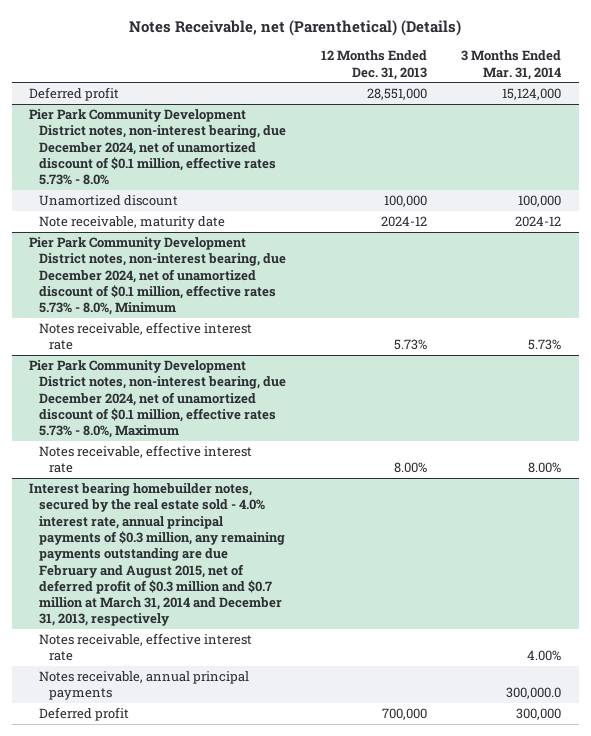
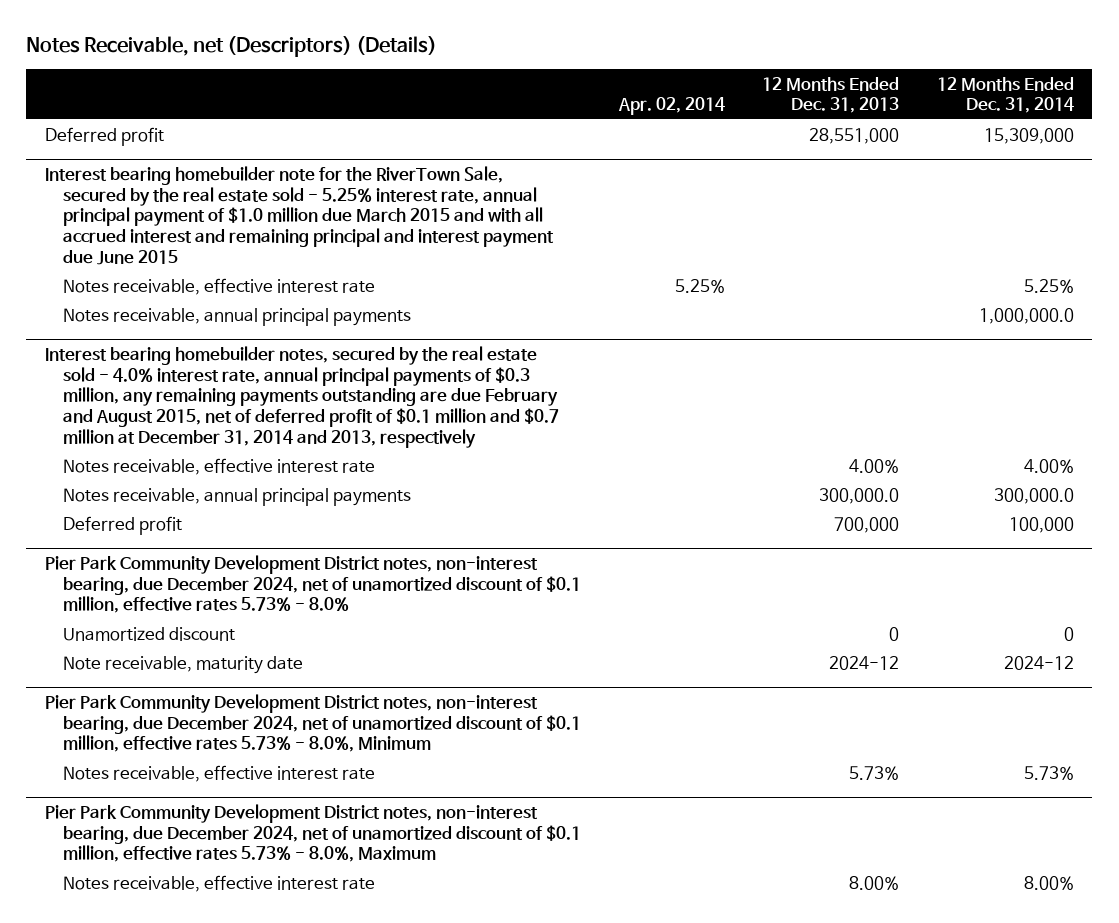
[129,20,462,37] Notes Receivable, net (Parenthetical) (Details) -> [26,36,438,58] Notes Receivable, net (Descriptors) (Details)
[461,50,562,80] 3 Months Ended Mar. 31, 2014 -> none
none -> [617,97,725,116] Apr. 02, 2014
none -> [936,76,1074,114] 12 Months Ended Dec. 31, 2014
none -> [44,165,554,265] Interest bearing homebuilder note for the RiverTown Sale, secured by the real estate sold - 5.25% interest rate, annual principal payment of $1.0 million due March 2015 and with all accrued interest and remaining principal and interest payment due June 2015
none -> [62,277,375,295] Notes receivable, effective interest rate
none -> [62,307,411,326] Notes receivable, annual principal payments
none -> [44,345,559,448] Interest bearing homebuilder notes, secured by the real estate sold - 4.0% interest rate, annual principal payments of $0.3 million, any remaining payments outstanding are due February and August 2015, net of deferred profit of $0.1 million and $0.7 million at December 31, 2014 and 2013, respectively
none -> [62,457,375,475] Notes receivable, effective interest rate
none -> [62,487,411,506] Notes receivable, annual principal payments
none -> [62,515,182,535] Deferred profit
[383,195,427,208] 100,000 -> [889,626,900,641] 0
[29,483,285,627] Interest bearing homebuilder notes, secured by the real estate sold - 4.0% interest rate, annual principal payments of $0.3 million, any remaining payments outstanding are due February and August 2015, net of deferred profit of $0.3 million and $0.7 million at March 31, 2014 and December 31, 2013, respectively -> none
[38,633,252,662] Notes receivable, effective interest rate -> none
[38,671,249,701] Notes receivable, annual principal payments -> none
[38,707,129,722] Deferred profit -> none

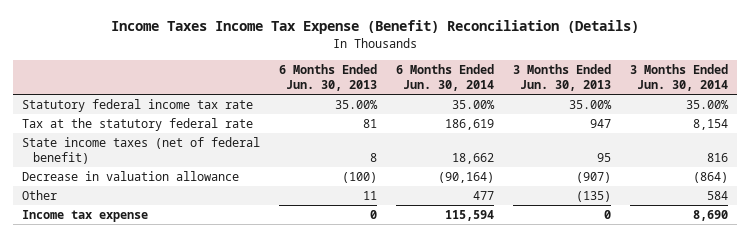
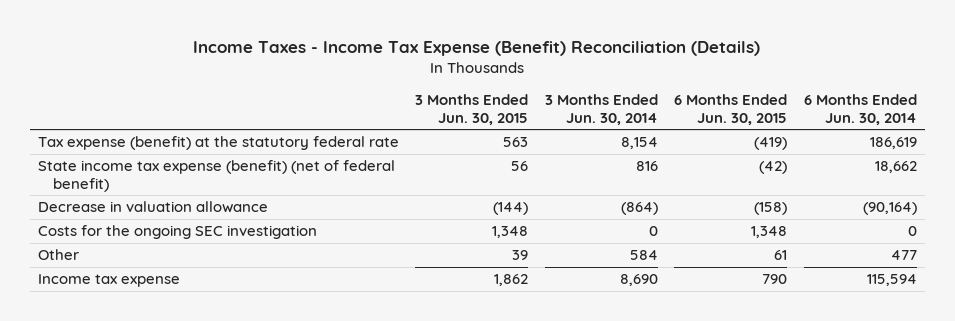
[110,20,639,35] Income Taxes Income Tax Expense (Benefit) Reconciliation (Details) -> [193,40,761,56] Income Taxes - Income Tax Expense (Benefit) Reconciliation (Details)
[279,63,378,92] 6 Months Ended Jun. 30, 2013 -> none
[512,63,611,92] 3 Months Ended Jun. 30, 2013 -> none
none -> [415,94,529,125] 3 Months Ended Jun. 30, 2015
none -> [674,94,788,125] 6 Months Ended Jun. 30, 2015
[22,98,254,112] Statutory federal income tax rate -> none
[22,117,254,131] Tax at the statutory federal rate -> [37,136,399,151] Tax expense (benefit) at the statutory federal rate
[22,136,261,165] State income taxes (net of federal benefit) -> [37,160,395,192] State income tax expense (benefit) (net of federal benefit)
none -> [37,225,317,240] Costs for the ongoing SEC investigation

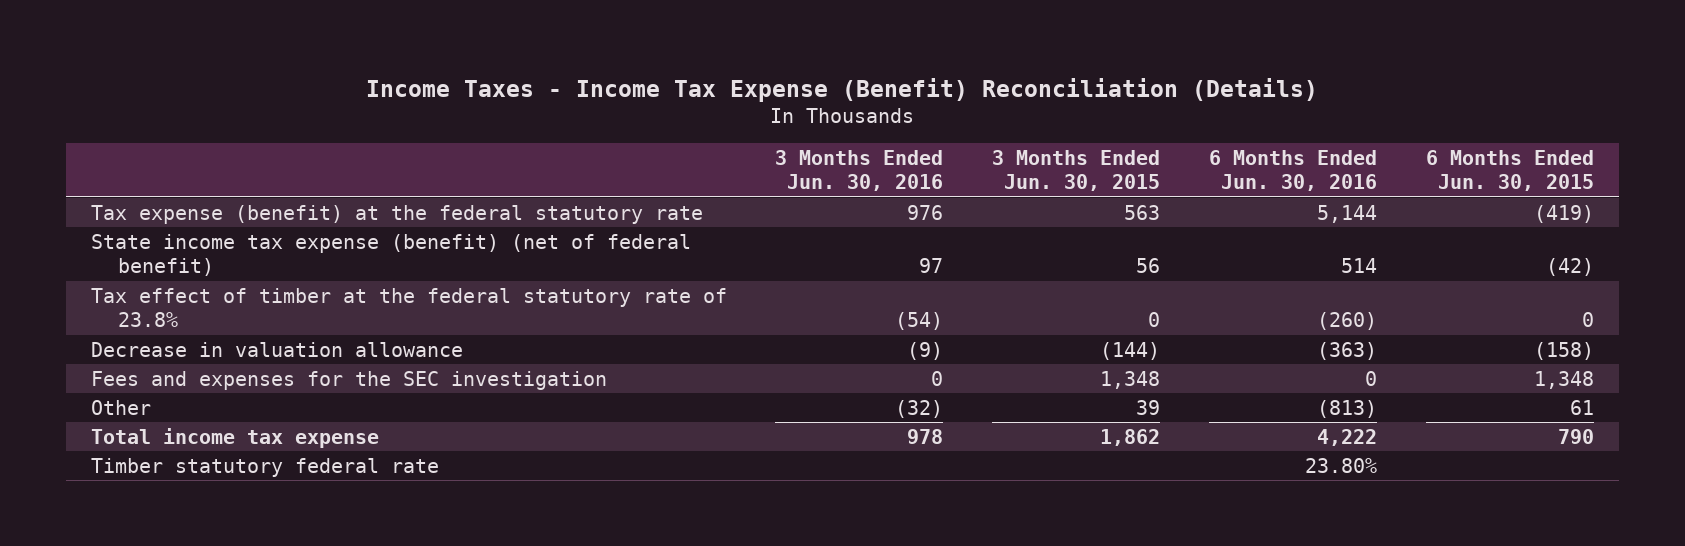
[544,94,658,125] 3 Months Ended Jun. 30, 2014 -> none
[803,94,917,125] 6 Months Ended Jun. 30, 2014 -> none
none -> [775,150,944,192] 3 Months Ended Jun. 30, 2016
none -> [1209,150,1378,192] 6 Months Ended Jun. 30, 2016
[37,136,399,151] Tax expense (benefit) at the statutory federal rate -> [90,204,703,224] Tax expense (benefit) at the federal statutory rate
none -> [90,287,727,327] Tax effect of timber at the federal statutory rate of 23.8%
[37,225,317,240] Costs for the ongoing SEC investigation -> [90,370,607,390] Fees and expenses for the SEC investigation
[37,274,180,288] Income tax expense -> [90,427,379,448] Total income tax expense
none -> [90,457,439,477] Timber statutory federal rate

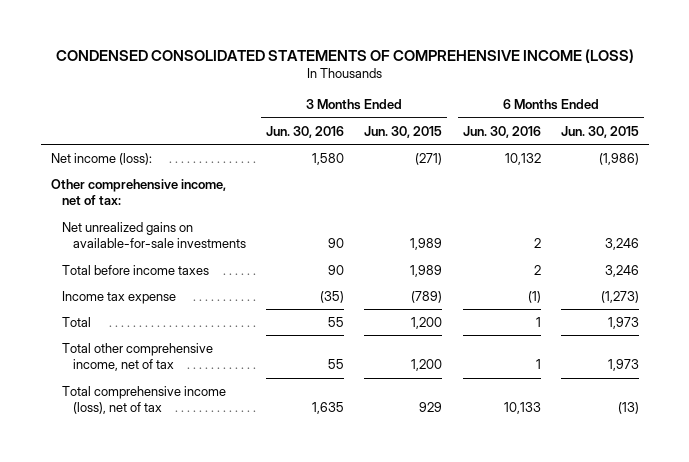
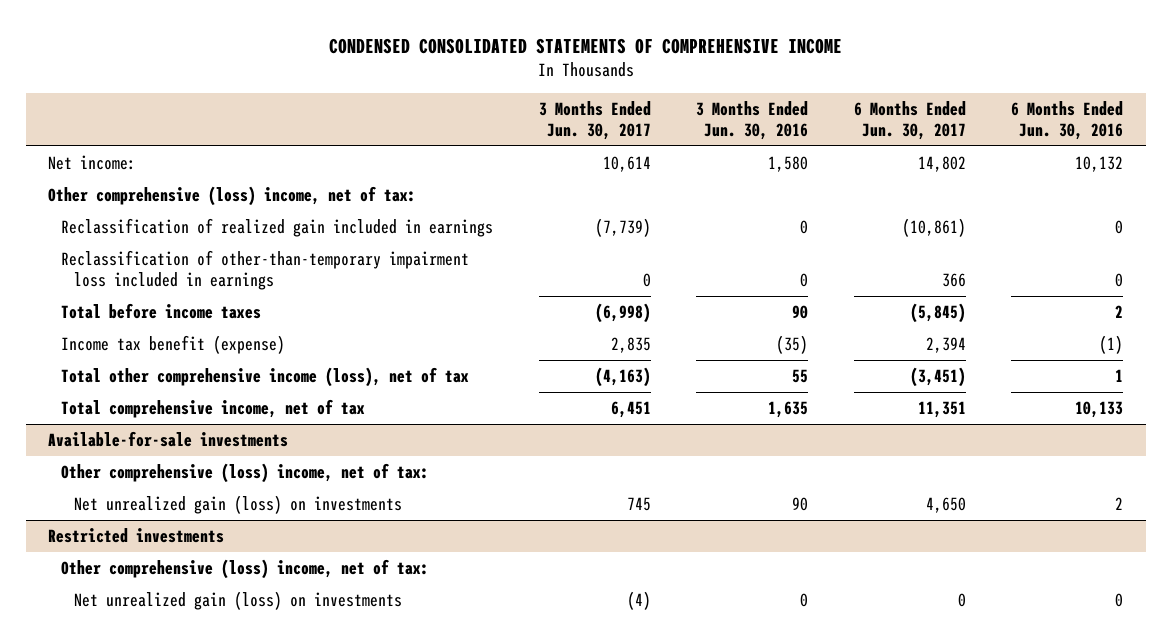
[55,48,634,63] CONDENSED CONSOLIDATED STATEMENTS OF COMPREHENSIVE INCOME (LOSS) -> [328,37,842,54] CONDENSED CONSOLIDATED STATEMENTS OF COMPREHENSIVE INCOME
[364,125,443,138] Jun. 30, 2015 -> none
[560,125,639,138] Jun. 30, 2015 -> none
none -> [538,101,651,141] 3 Months Ended Jun. 30, 2017
none -> [853,101,966,141] 6 Months Ended Jun. 30, 2017
[61,221,247,249] Net unrealized gains on available-for-sale investments -> none
[50,152,152,165] Net income (loss): -> [48,154,137,170] Net income:
[50,178,226,206] Other comprehensive income, net of tax: -> [48,185,417,206] Other comprehensive (loss) income, net of tax:
none -> [61,217,494,237] Reclassification of realized gain included in earnings
none -> [61,249,470,291] Reclassification of other-than-temporary impairment loss included in earnings
[61,316,91,327] Total -> none
[61,290,176,304] Income tax expense -> [61,334,286,354] Income tax benefit (expense)
[61,342,213,372] Total other comprehensive income, net of tax -> [61,366,470,387] Total other comprehensive income (loss), net of tax
[61,385,226,415] Total comprehensive income (loss), net of tax -> [61,398,366,418] Total comprehensive income, net of tax
none -> [48,430,289,447] Available-for-sale investments
none -> [61,462,430,483] Other comprehensive (loss) income, net of tax:
none -> [74,494,403,514] Net unrealized gain (loss) on investments
none -> [48,527,225,543] Restricted investments
none -> [61,558,430,579] Other comprehensive (loss) income, net of tax:
none -> [74,590,403,610] Net unrealized gain (loss) on investments

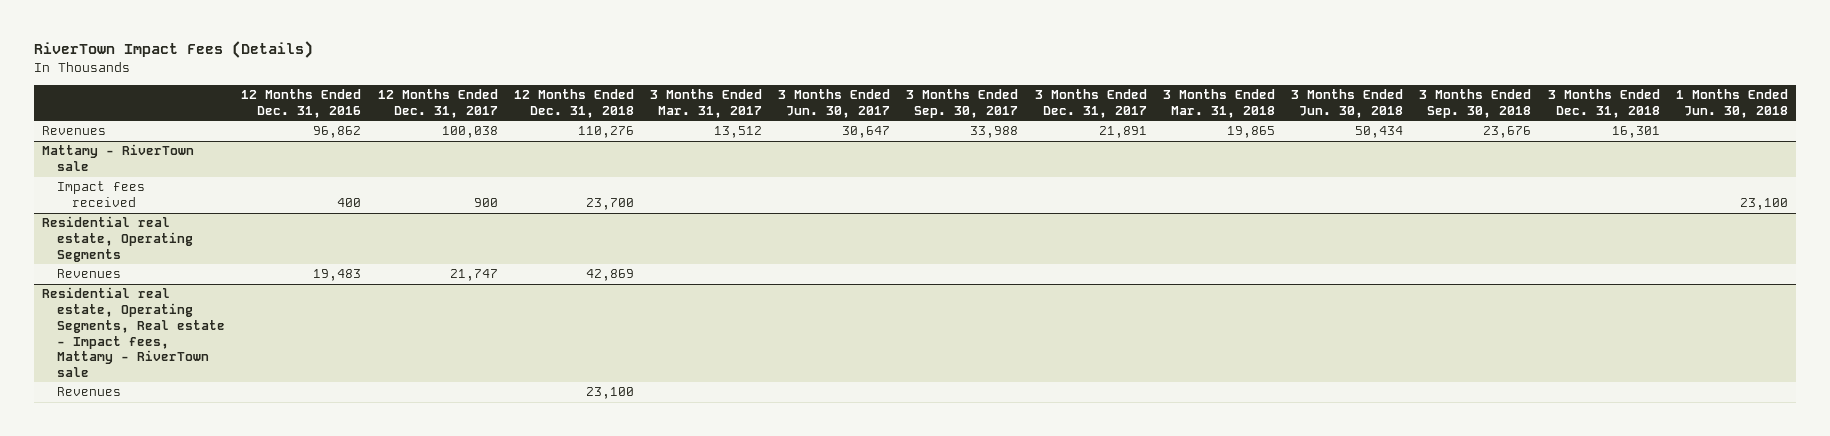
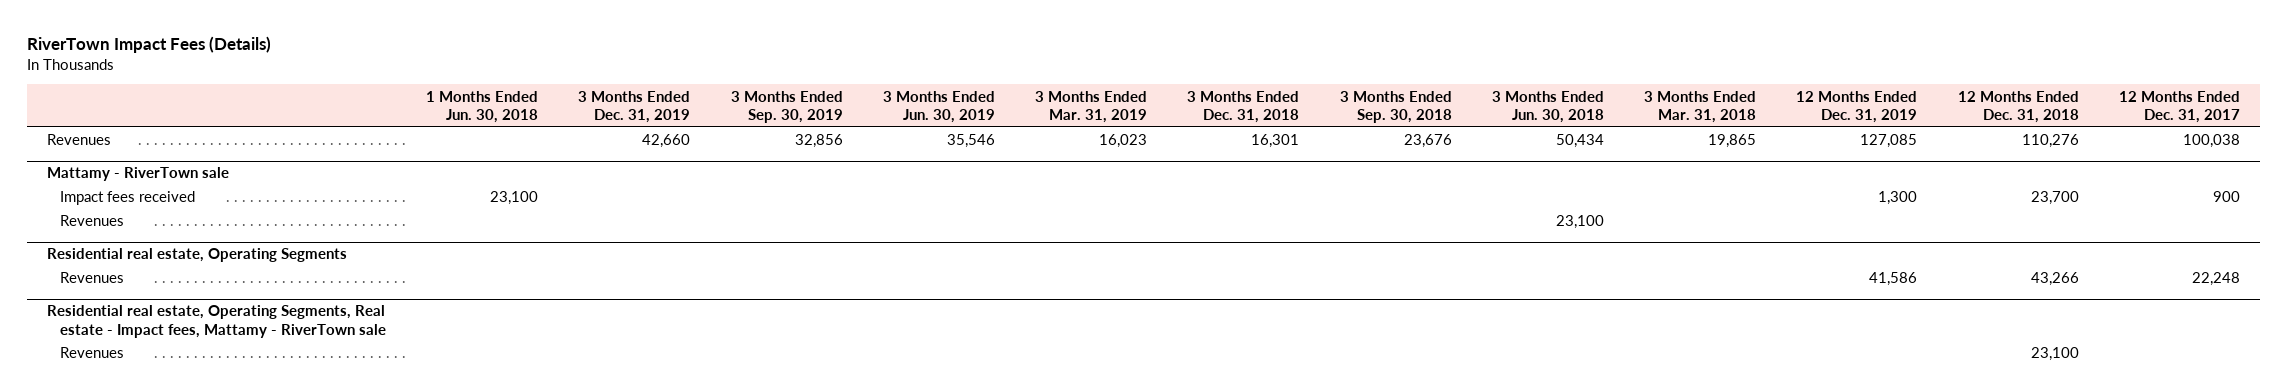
[241,89,362,118] 12 Months Ended Dec. 31, 2016 -> none
[650,89,763,118] 3 Months Ended Mar. 31, 2017 -> none
[778,89,891,118] 3 Months Ended Jun. 30, 2017 -> none
[906,89,1019,118] 3 Months Ended Sep. 30, 2017 -> none
[1034,89,1147,118] 3 Months Ended Dec. 31, 2017 -> none
none -> [578,90,691,124] 3 Months Ended Dec. 31, 2019
none -> [730,90,843,124] 3 Months Ended Sep. 30, 2019
none -> [882,90,995,124] 3 Months Ended Jun. 30, 2019
none -> [1035,90,1148,124] 3 Months Ended Mar. 31, 2019
none -> [1796,90,1918,124] 12 Months Ended Dec. 31, 2019
none -> [59,215,124,227] Revenues
[449,269,498,282] 21,747 -> [2191,272,2240,287] 22,248
[585,269,634,282] 42,869 -> [2030,272,2079,287] 43,266

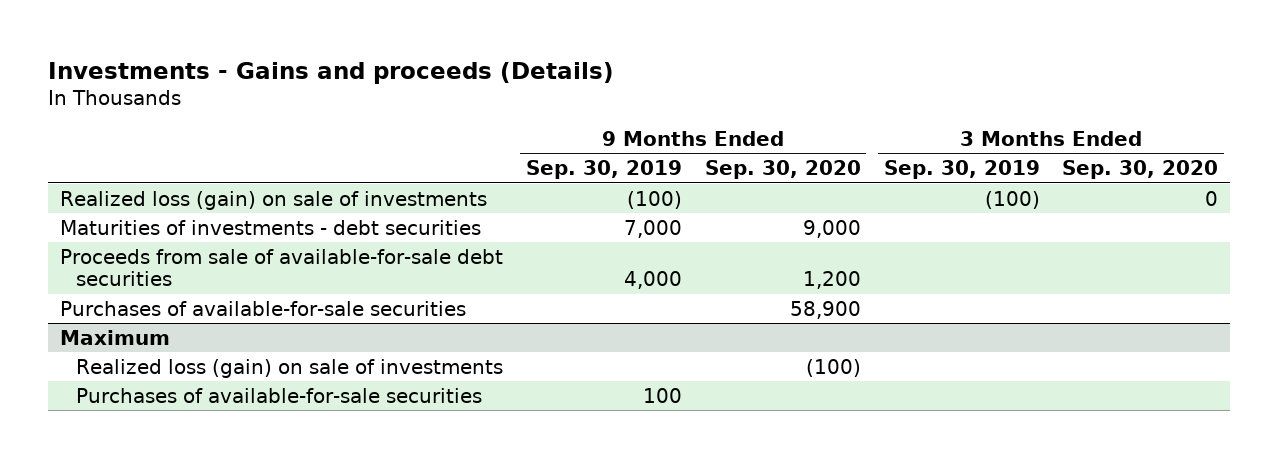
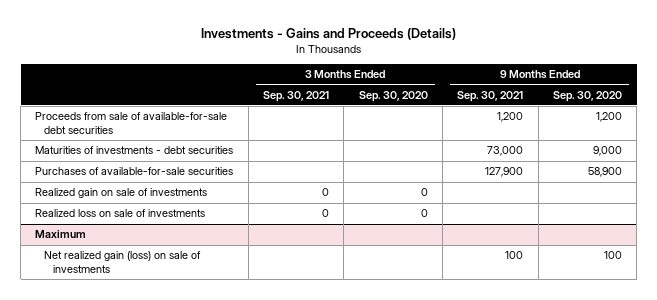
[48,61,615,84] Investments - Gains and proceeds (Details) -> [200,27,456,40] Investments - Gains and Proceeds (Details)
[525,160,682,180] Sep. 30, 2019 -> none
[883,160,1040,180] Sep. 30, 2019 -> none
none -> [262,90,329,102] Sep. 30, 2021
none -> [457,90,524,102] Sep. 30, 2021
[59,190,487,210] Realized loss (gain) on sale of investments -> none
[59,219,481,235] Maturities of investments - debt securities -> [35,146,234,155] Maturities of investments - debt securities
none -> [35,188,208,199] Realized gain on sale of investments
none -> [35,209,206,218] Realized loss on sale of investments
[75,387,482,403] Purchases of available-for-sale securities -> none
[75,358,503,378] Realized loss (gain) on sale of investments -> [44,251,202,273] Net realized gain (loss) on sale of investments
[805,358,861,377] (100) -> [603,251,622,260] 100

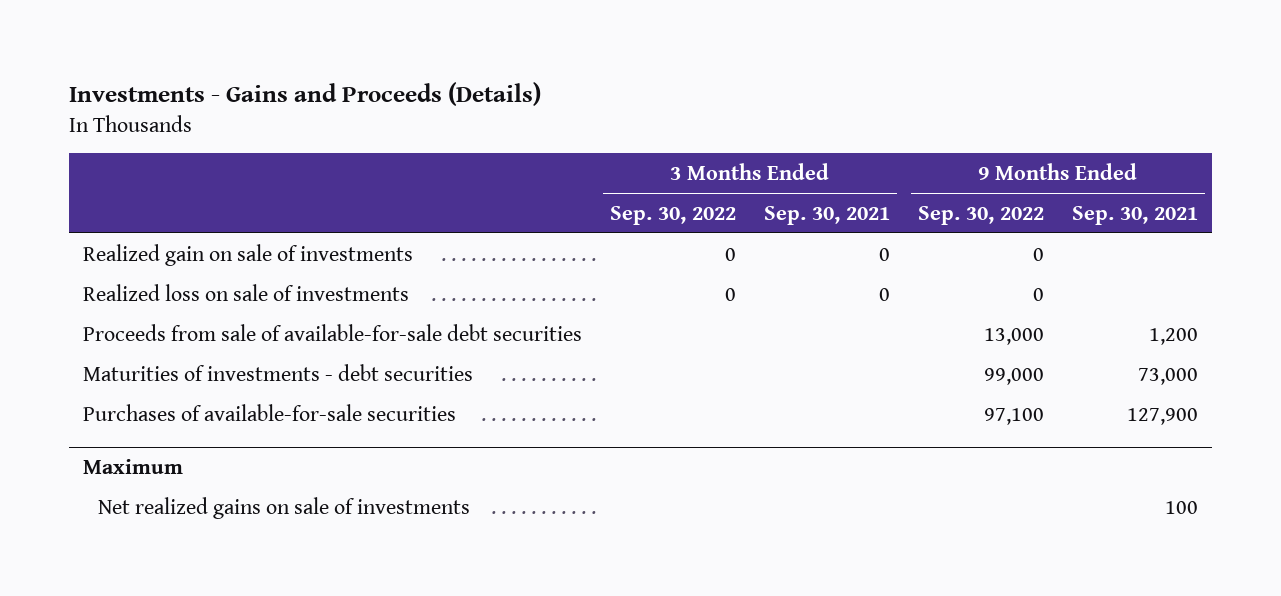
[358,90,428,102] Sep. 30, 2020 -> none
[552,90,622,102] Sep. 30, 2020 -> none
none -> [609,205,736,225] Sep. 30, 2022
none -> [917,205,1044,225] Sep. 30, 2022
[35,188,208,199] Realized gain on sale of investments -> [82,243,413,266] Realized gain on sale of investments
[35,209,206,218] Realized loss on sale of investments -> [82,283,409,301] Realized loss on sale of investments
[44,251,202,273] Net realized gain (loss) on sale of investments -> [98,496,471,519] Net realized gains on sale of investments

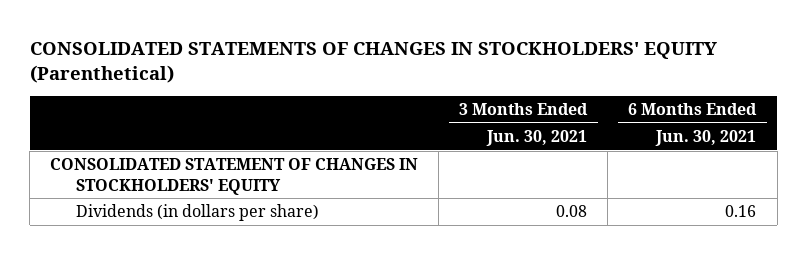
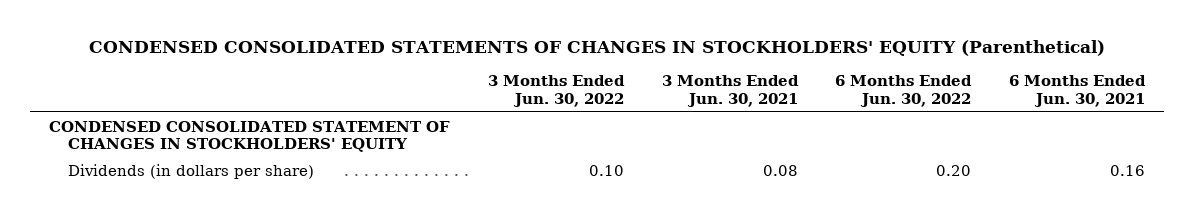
[29,41,717,83] CONSOLIDATED STATEMENTS OF CHANGES IN STOCKHOLDERS' EQUITY (Parenthetical) -> [89,39,1106,56] CONDENSED CONSOLIDATED STATEMENTS OF CHANGES IN STOCKHOLDERS' EQUITY (Parenthetical)
none -> [487,75,625,107] 3 Months Ended Jun. 30, 2022
none -> [835,75,973,107] 6 Months Ended Jun. 30, 2022
[50,158,419,195] CONSOLIDATED STATEMENT OF CHANGES IN STOCKHOLDERS' EQUITY -> [49,120,451,153] CONDENSED CONSOLIDATED STATEMENT OF CHANGES IN STOCKHOLDERS' EQUITY

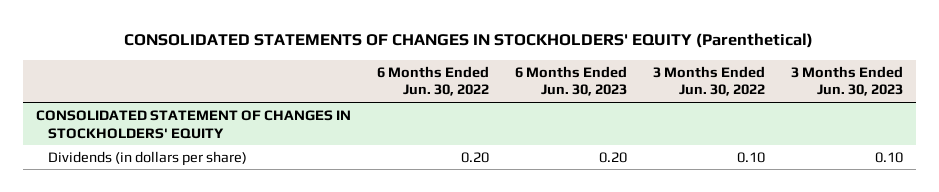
[89,39,1106,56] CONDENSED CONSOLIDATED STATEMENTS OF CHANGES IN STOCKHOLDERS' EQUITY (Parenthetical) -> [124,33,814,49] CONSOLIDATED STATEMENTS OF CHANGES IN STOCKHOLDERS' EQUITY (Parenthetical)
[661,75,799,107] 3 Months Ended Jun. 30, 2021 -> none
[1009,75,1147,107] 6 Months Ended Jun. 30, 2021 -> none
none -> [514,65,627,97] 6 Months Ended Jun. 30, 2023
none -> [790,65,903,97] 3 Months Ended Jun. 30, 2023
[49,120,451,153] CONDENSED CONSOLIDATED STATEMENT OF CHANGES IN STOCKHOLDERS' EQUITY -> [36,109,352,139] CONSOLIDATED STATEMENT OF CHANGES IN STOCKHOLDERS' EQUITY

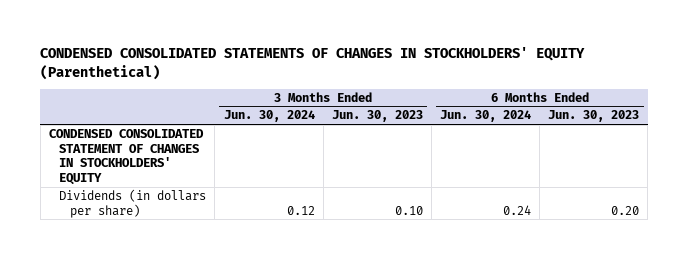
[124,33,814,49] CONSOLIDATED STATEMENTS OF CHANGES IN STOCKHOLDERS' EQUITY (Parenthetical) -> [40,47,586,80] CONDENSED CONSOLIDATED STATEMENTS OF CHANGES IN STOCKHOLDERS' EQUITY (Parenthetical)
[377,65,490,97] 6 Months Ended Jun. 30, 2022 -> none
[652,65,765,97] 3 Months Ended Jun. 30, 2022 -> none
none -> [223,110,315,123] Jun. 30, 2024
none -> [440,110,532,123] Jun. 30, 2024
[36,109,352,139] CONSOLIDATED STATEMENT OF CHANGES IN STOCKHOLDERS' EQUITY -> [48,129,204,185] CONDENSED CONSOLIDATED STATEMENT OF CHANGES IN STOCKHOLDERS' EQUITY

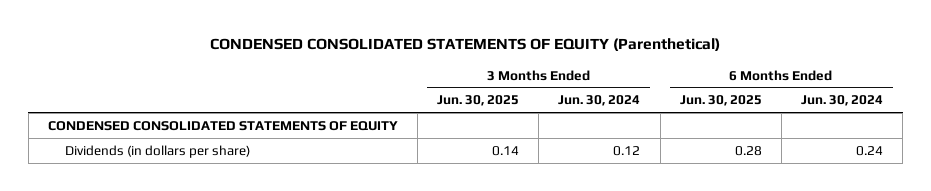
[40,47,586,80] CONDENSED CONSOLIDATED STATEMENTS OF CHANGES IN STOCKHOLDERS' EQUITY (Parenthetical) -> [210,38,721,52] CONDENSED CONSOLIDATED STATEMENTS OF EQUITY (Parenthetical)
[331,110,423,123] Jun. 30, 2023 -> none
[548,110,640,123] Jun. 30, 2023 -> none
none -> [437,95,520,107] Jun. 30, 2025
none -> [679,95,762,107] Jun. 30, 2025
[48,129,204,185] CONDENSED CONSOLIDATED STATEMENT OF CHANGES IN STOCKHOLDERS' EQUITY -> [47,120,398,131] CONDENSED CONSOLIDATED STATEMENTS OF EQUITY

